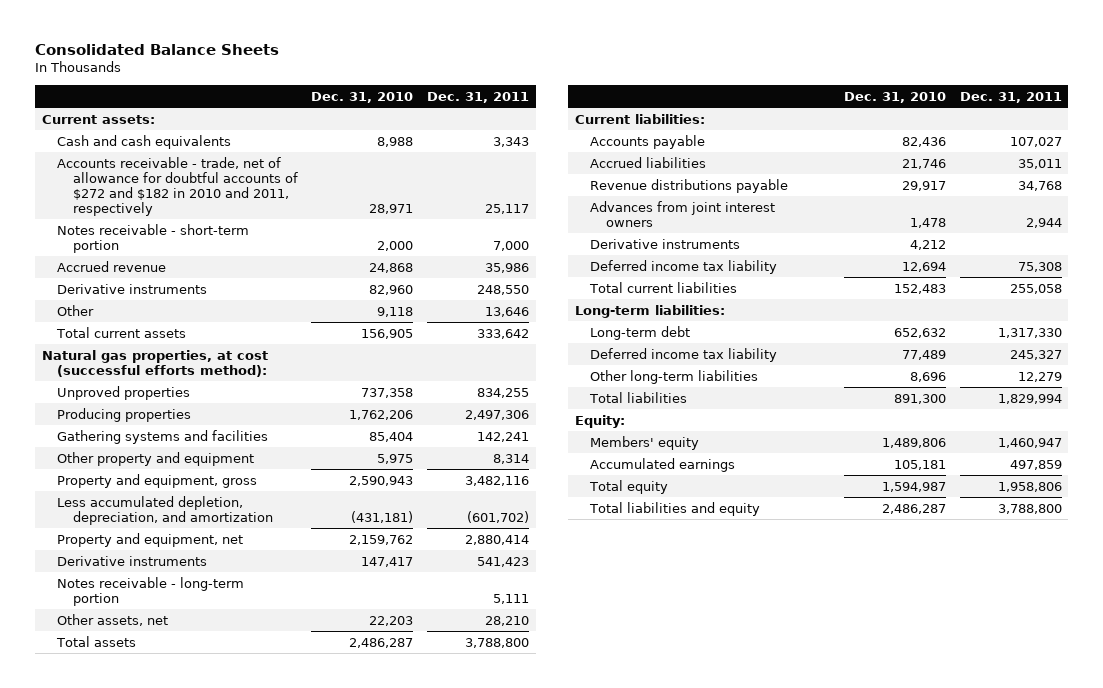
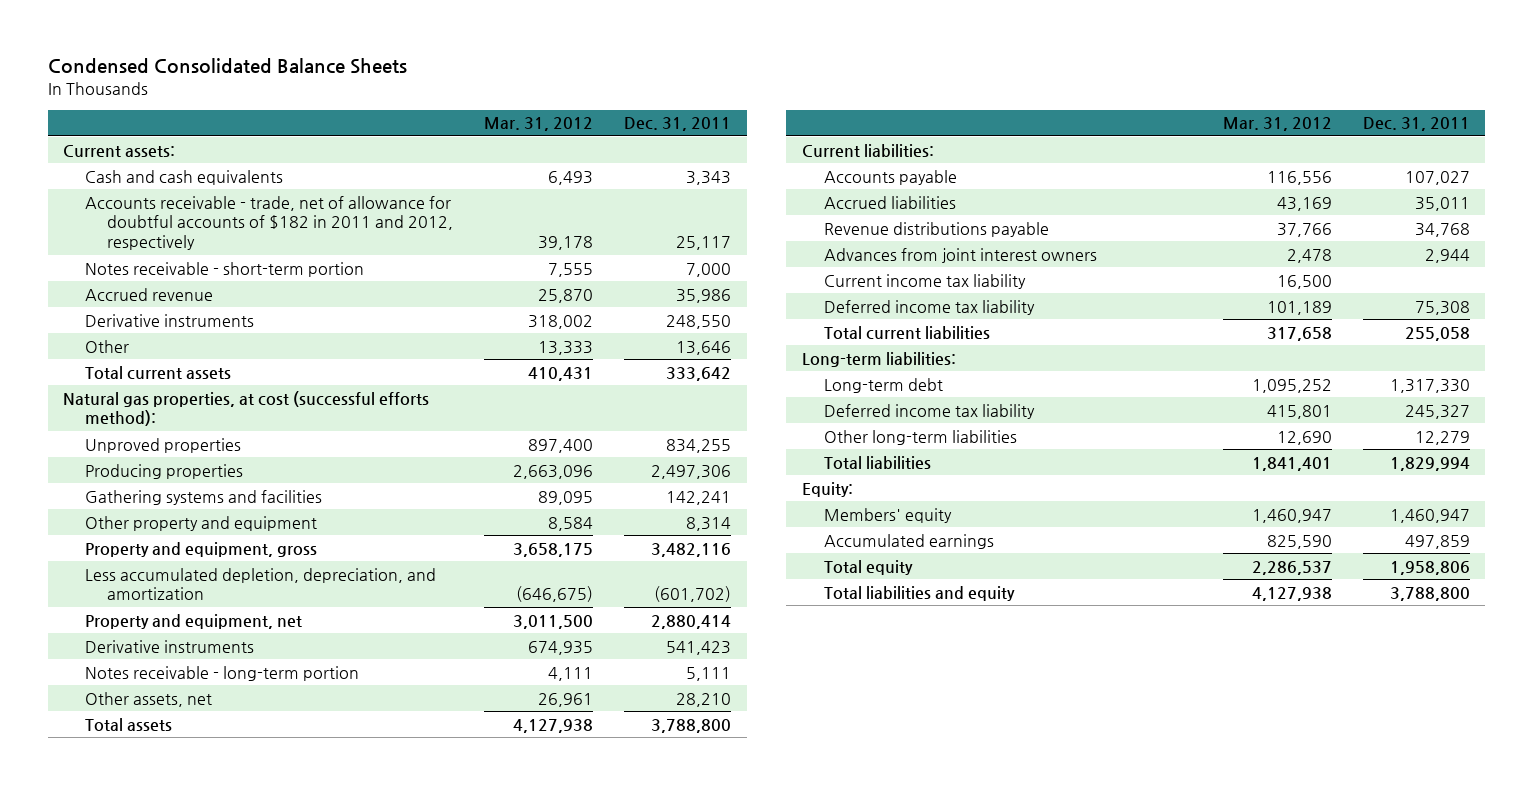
[35,43,280,55] Consolidated Balance Sheets -> [47,58,407,75] Condensed Consolidated Balance Sheets
[311,91,414,103] Dec. 31, 2010 -> none
none -> [484,117,594,132] Mar. 31, 2012
[57,156,298,216] Accounts receivable - trade, net of allowance for doubtful accounts of $272 and $182 in 2010 and 2011, respectively -> [85,195,454,251] Accounts receivable - trade, net of allowance for doubtful accounts of $182 in 2011 and 2012, respectively
[590,238,741,249] Derivative instruments -> none
none -> [823,273,1026,289] Current income tax liability

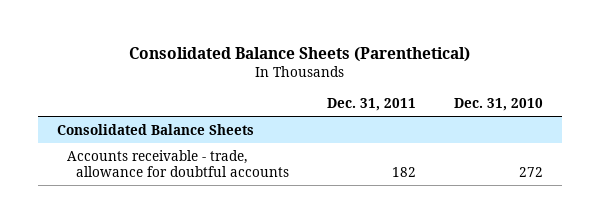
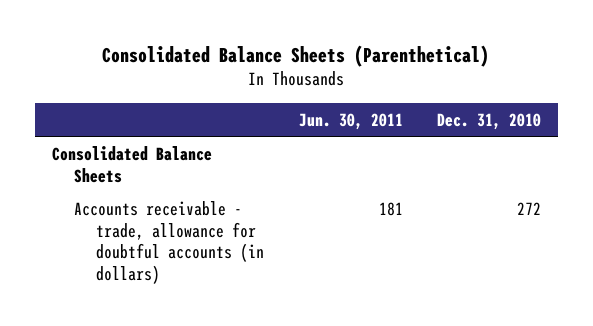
[327,98,417,112] Dec. 31, 2011 -> none
none -> [298,112,403,130] Jun. 30, 2011
[66,149,290,177] Accounts receivable - trade, allowance for doubtful accounts -> [74,200,265,285] Accounts receivable - trade, allowance for doubtful accounts (in dollars)

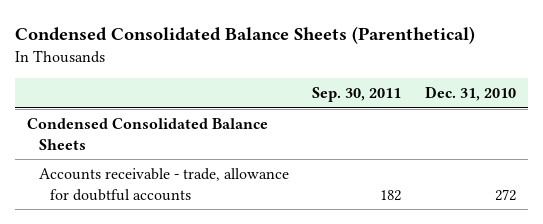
[102,44,490,67] Consolidated Balance Sheets (Parenthetical) -> [14,26,475,45] Condensed Consolidated Balance Sheets (Parenthetical)
[298,112,403,130] Jun. 30, 2011 -> none
none -> [312,87,402,103] Sep. 30, 2011
[51,145,212,183] Consolidated Balance Sheets -> [26,118,268,150] Condensed Consolidated Balance Sheets
[74,200,265,285] Accounts receivable - trade, allowance for doubtful accounts (in dollars) -> [38,168,289,201] Accounts receivable - trade, allowance for doubtful accounts

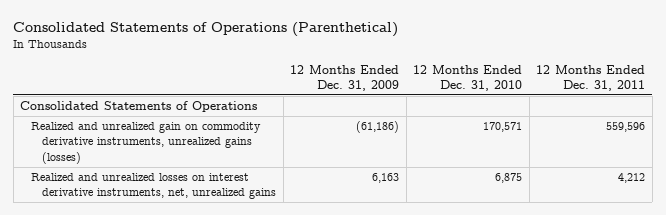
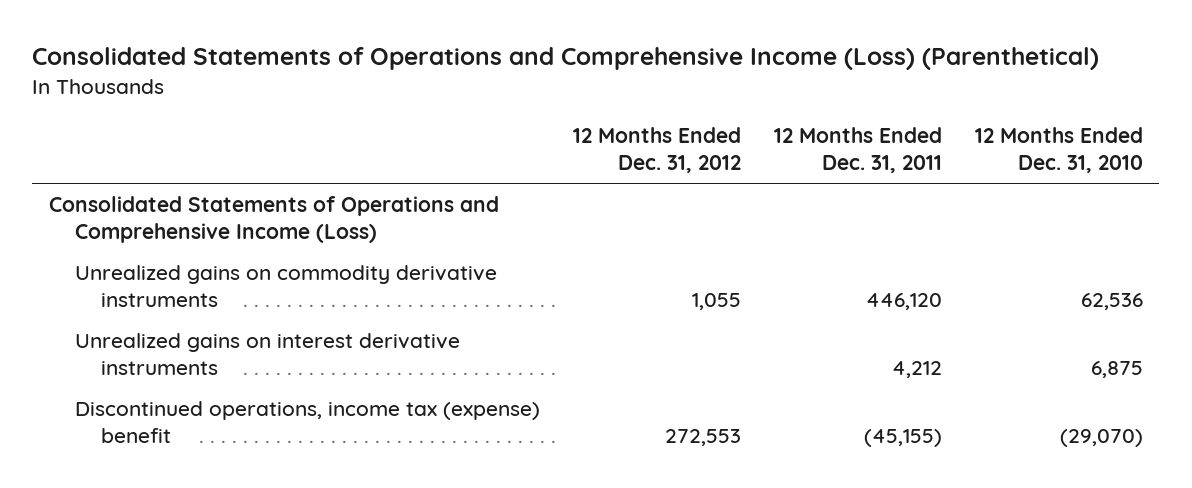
[13,21,399,37] Consolidated Statements of Operations (Parenthetical) -> [32,47,1100,71] Consolidated Statements of Operations and Comprehensive Income (Loss) (Parenthetical)
[290,64,400,92] 12 Months Ended Dec. 31, 2009 -> none
none -> [572,126,741,174] 12 Months Ended Dec. 31, 2012
[20,101,258,113] Consolidated Statements of Operations -> [48,196,499,244] Consolidated Statements of Operations and Comprehensive Income (Loss)
[31,122,262,164] Realized and unrealized gain on commodity derivative instruments, unrealized gains (losses) -> [74,265,497,308] Unrealized gains on commodity derivative instruments
[483,122,523,133] 170,571 -> [1080,293,1143,311] 62,536
[606,122,646,133] 559,596 -> [865,293,942,311] 446,120
[31,173,277,200] Realized and unrealized losses on interest derivative instruments, net, unrealized gains -> [74,333,460,376] Unrealized gains on interest derivative instruments
none -> [74,401,540,444] Discontinued operations, income tax (expense) benefit

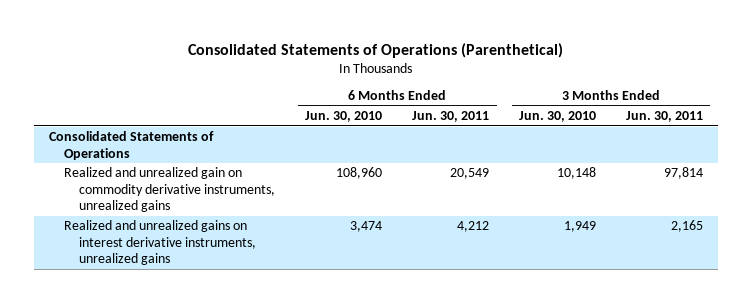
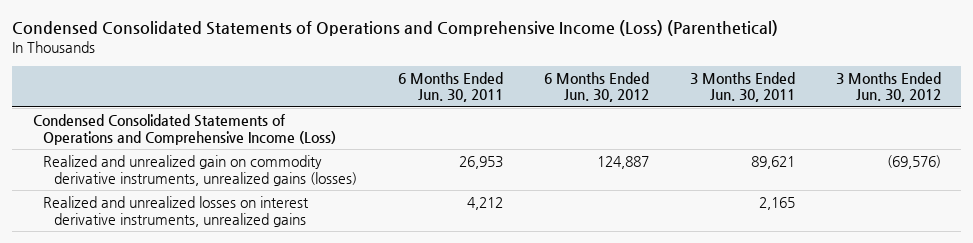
[188,42,564,58] Consolidated Statements of Operations (Parenthetical) -> [12,20,779,37] Condensed Consolidated Statements of Operations and Comprehensive Income (Loss) (Parenthetical)
[305,110,383,122] Jun. 30, 2010 -> none
[519,110,597,122] Jun. 30, 2010 -> none
none -> [543,72,649,103] 6 Months Ended Jun. 30, 2012
none -> [835,72,941,103] 3 Months Ended Jun. 30, 2012
[49,131,215,160] Consolidated Statements of Operations -> [32,114,337,145] Condensed Consolidated Statements of Operations and Comprehensive Income (Loss)
[64,167,276,212] Realized and unrealized gain on commodity derivative instruments, unrealized gains -> [43,155,358,186] Realized and unrealized gain on commodity derivative instruments, unrealized gains (losses)
[450,168,490,180] 20,549 -> [459,156,504,170] 26,953
[663,167,703,180] 97,814 -> [750,156,795,170] 89,621
[64,220,257,265] Realized and unrealized gains on interest derivative instruments, unrealized gains -> [43,196,310,227] Realized and unrealized losses on interest derivative instruments, unrealized gains

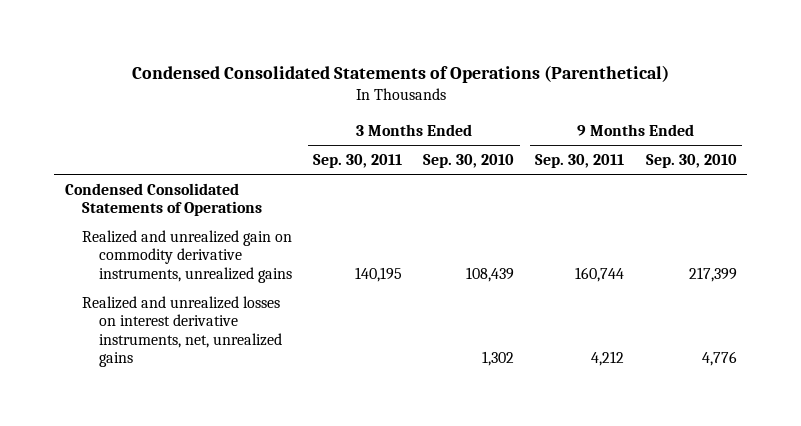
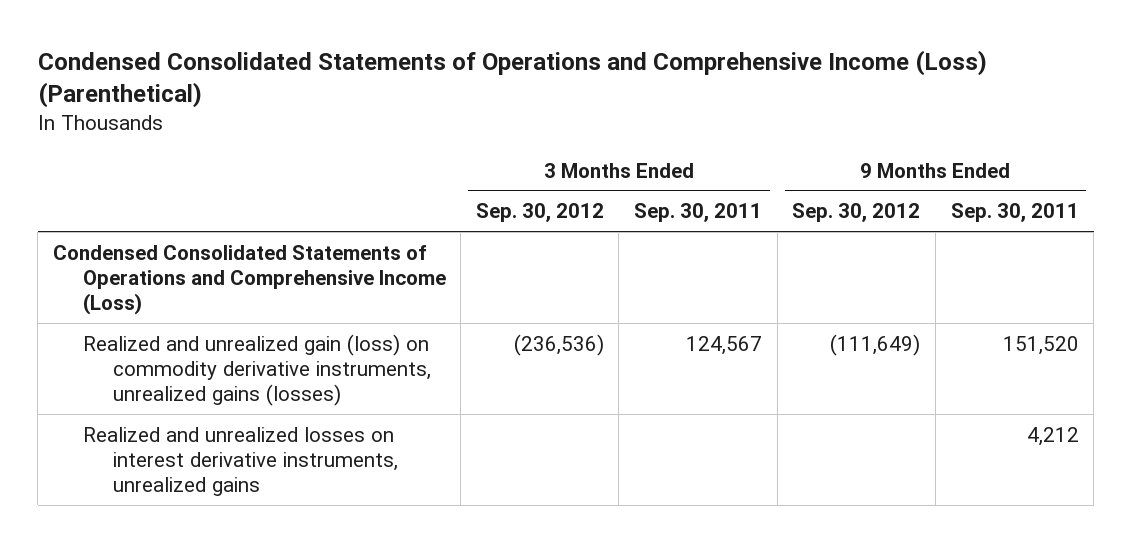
[131,64,669,83] Condensed Consolidated Statements of Operations (Parenthetical) -> [37,49,987,108] Condensed Consolidated Statements of Operations and Comprehensive Income (Loss) (Parenthetical)
[423,154,515,169] Sep. 30, 2010 -> none
[645,154,737,169] Sep. 30, 2010 -> none
none -> [475,203,604,223] Sep. 30, 2012
none -> [792,203,921,223] Sep. 30, 2012
[64,182,263,217] Condensed Consolidated Statements of Operations -> [52,244,446,316] Condensed Consolidated Statements of Operations and Comprehensive Income (Loss)
[82,229,293,283] Realized and unrealized gain on commodity derivative instruments, unrealized gains -> [82,333,431,407] Realized and unrealized gain (loss) on commodity derivative instruments, unrealized gains (losses)
[355,266,403,282] 140,195 -> [686,335,763,355] 124,567
[575,266,625,282] 160,744 -> [1002,335,1079,355] 151,520
[82,295,283,368] Realized and unrealized losses on interest derivative instruments, net, unrealized gains -> [82,426,398,497] Realized and unrealized losses on interest derivative instruments, unrealized gains

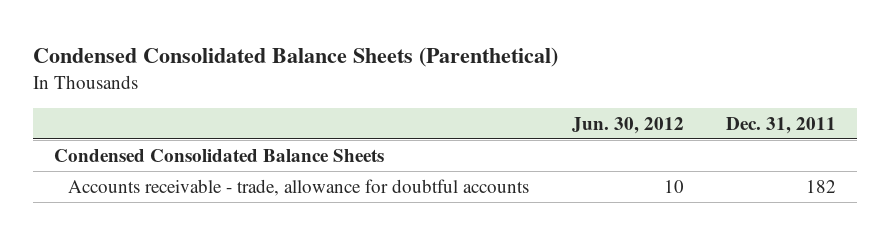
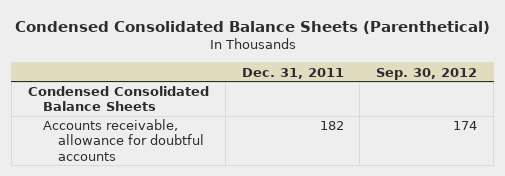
[571,116,684,134] Jun. 30, 2012 -> none
none -> [376,67,478,80] Sep. 30, 2012
[68,178,530,196] Accounts receivable - trade, allowance for doubtful accounts -> [42,119,205,161] Accounts receivable, allowance for doubtful accounts

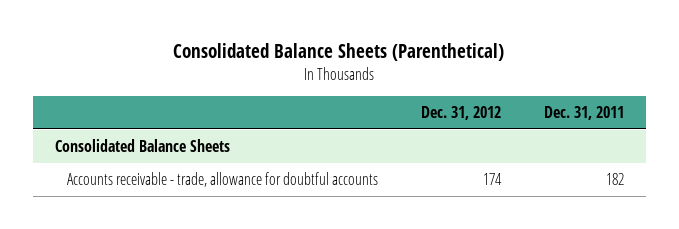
[14,20,490,34] Condensed Consolidated Balance Sheets (Parenthetical) -> [173,43,505,62] Consolidated Balance Sheets (Parenthetical)
[376,67,478,80] Sep. 30, 2012 -> none
none -> [420,106,501,121] Dec. 31, 2012
[27,86,209,112] Condensed Consolidated Balance Sheets -> [54,139,230,153] Consolidated Balance Sheets
[42,119,205,161] Accounts receivable, allowance for doubtful accounts -> [66,172,378,188] Accounts receivable - trade, allowance for doubtful accounts

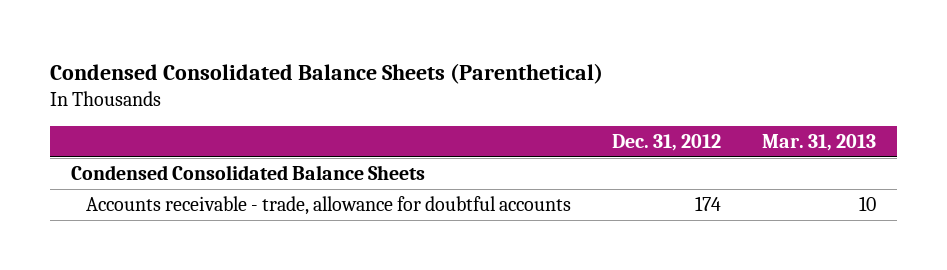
[173,43,505,62] Consolidated Balance Sheets (Parenthetical) -> [50,63,604,85] Condensed Consolidated Balance Sheets (Parenthetical)
[543,106,624,121] Dec. 31, 2011 -> none
none -> [762,133,877,151] Mar. 31, 2013
[54,139,230,153] Consolidated Balance Sheets -> [70,165,425,181] Condensed Consolidated Balance Sheets

